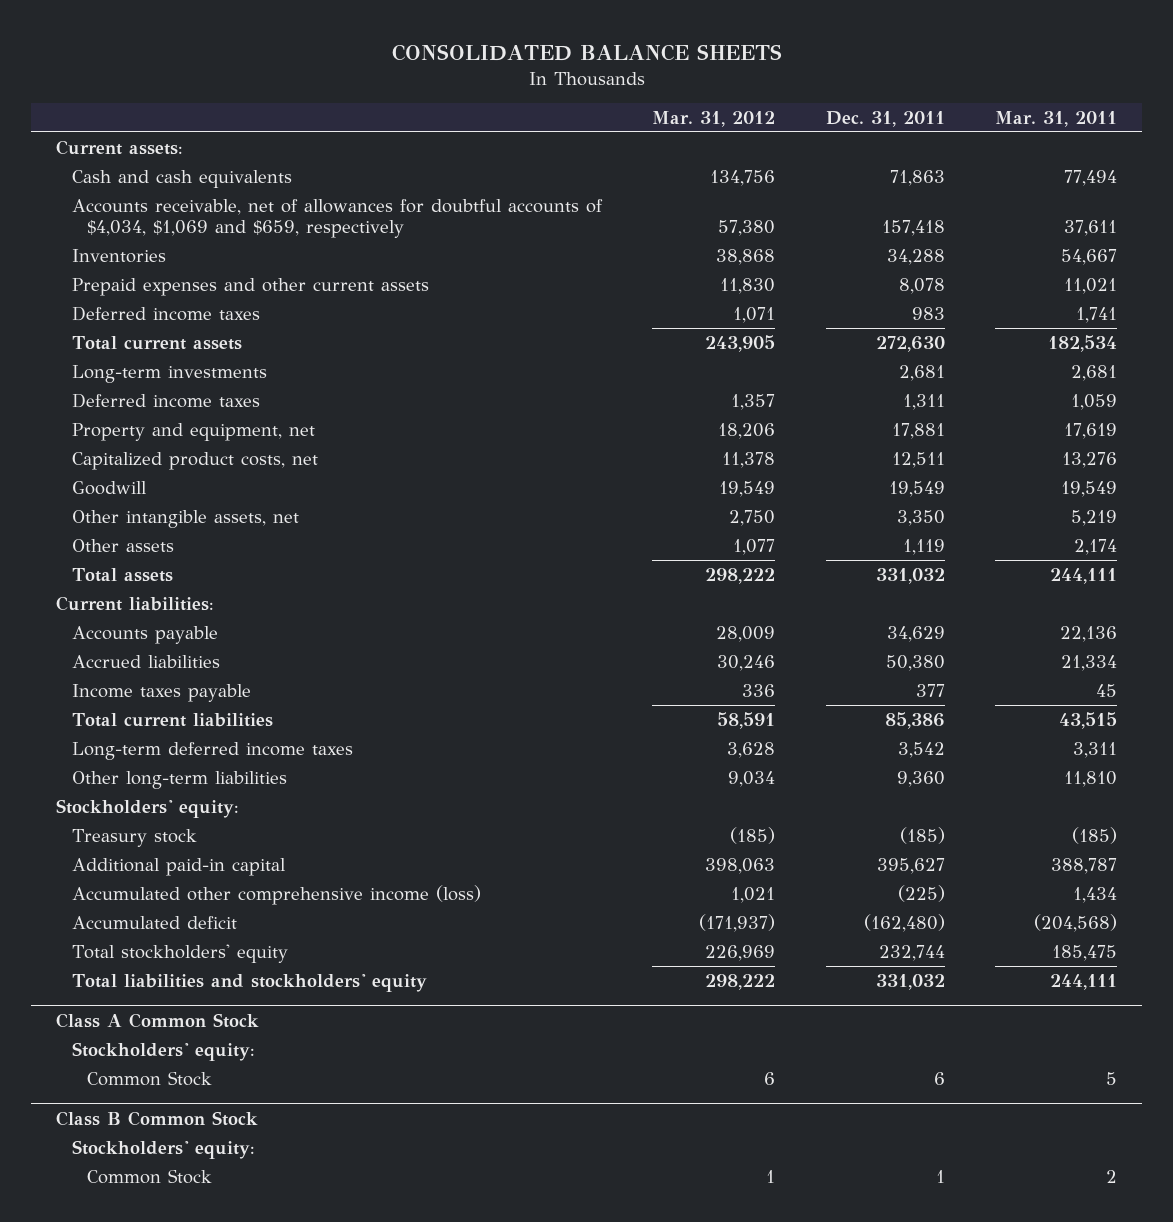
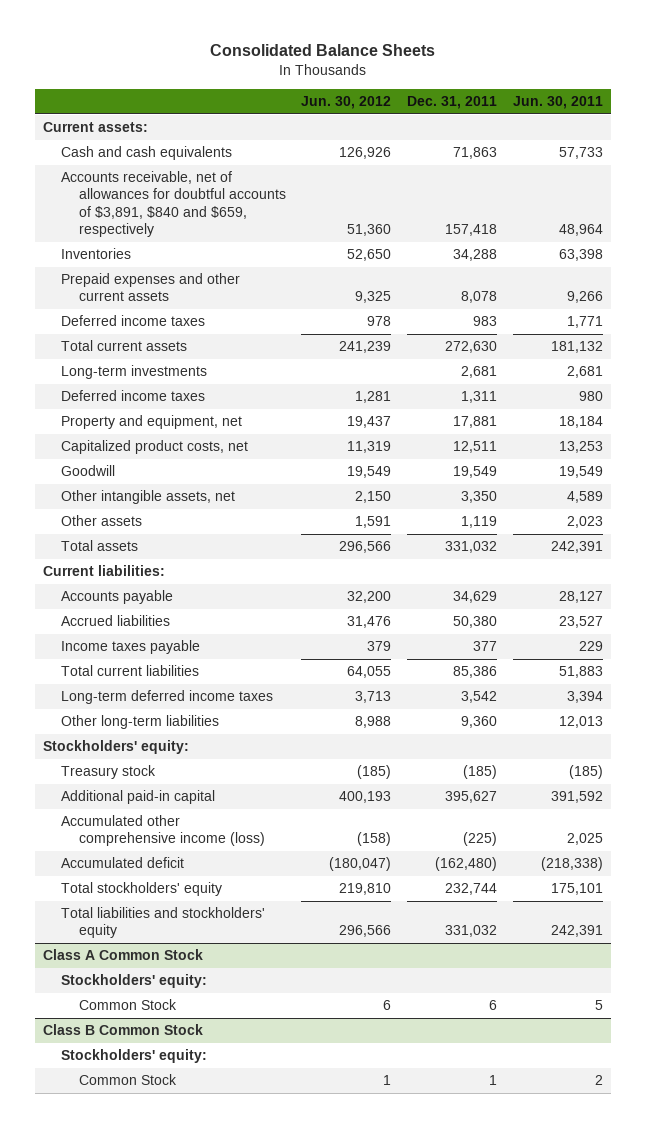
[391,43,782,61] CONSOLIDATED BALANCE SHEETS -> [209,44,435,57] Consolidated Balance Sheets
[652,110,776,127] Mar. 31, 2012 -> none
[994,110,1117,127] Mar. 31, 2011 -> none
none -> [301,96,392,110] Jun. 30, 2012
none -> [512,96,603,110] Jun. 30, 2011
[71,198,603,239] Accounts receivable, net of allowances for doubtful accounts of $4,034, $1,069 and $659, respectively -> [60,171,286,238] Accounts receivable, net of allowances for doubtful accounts of $3,891, $840 and $659, respectively

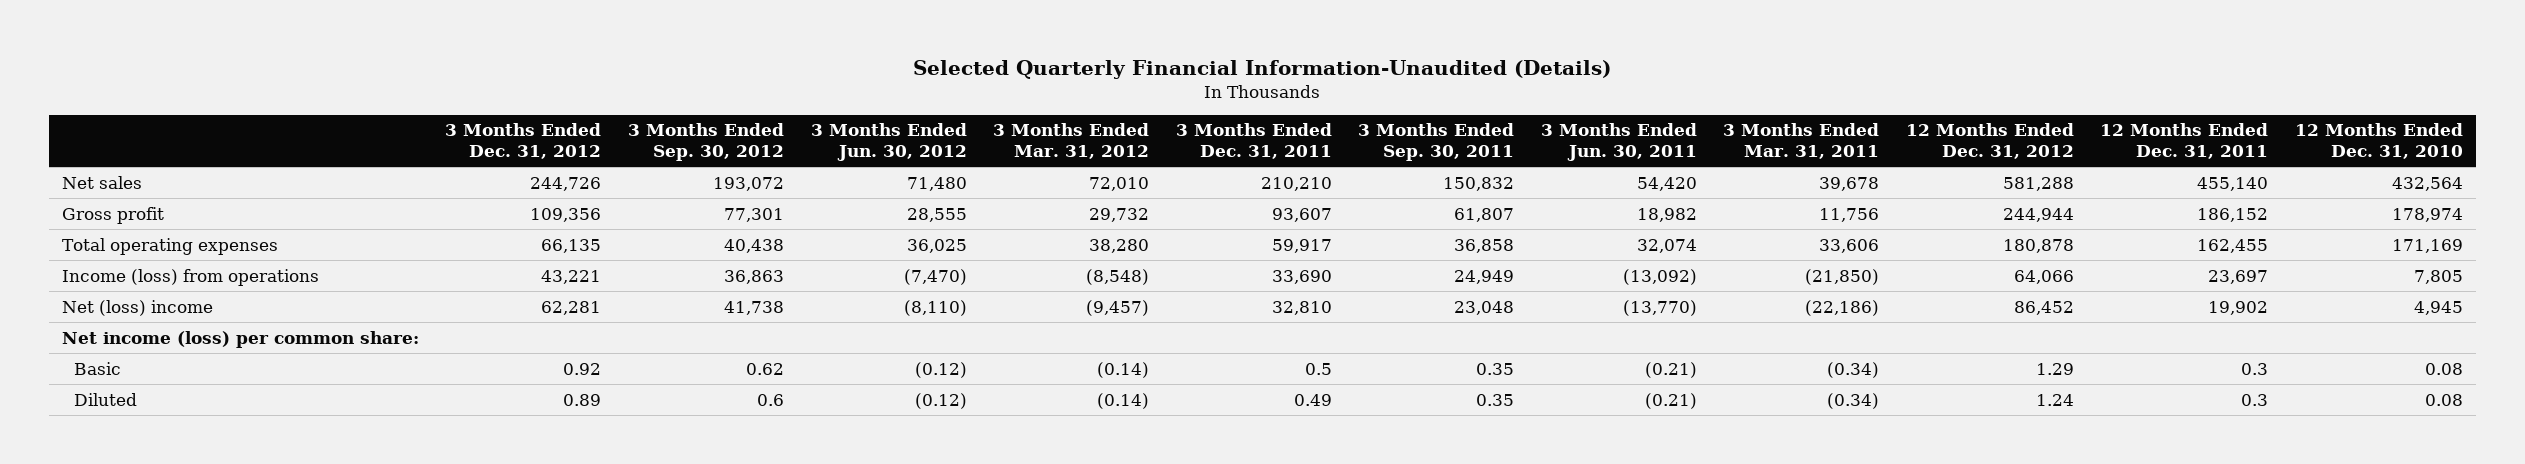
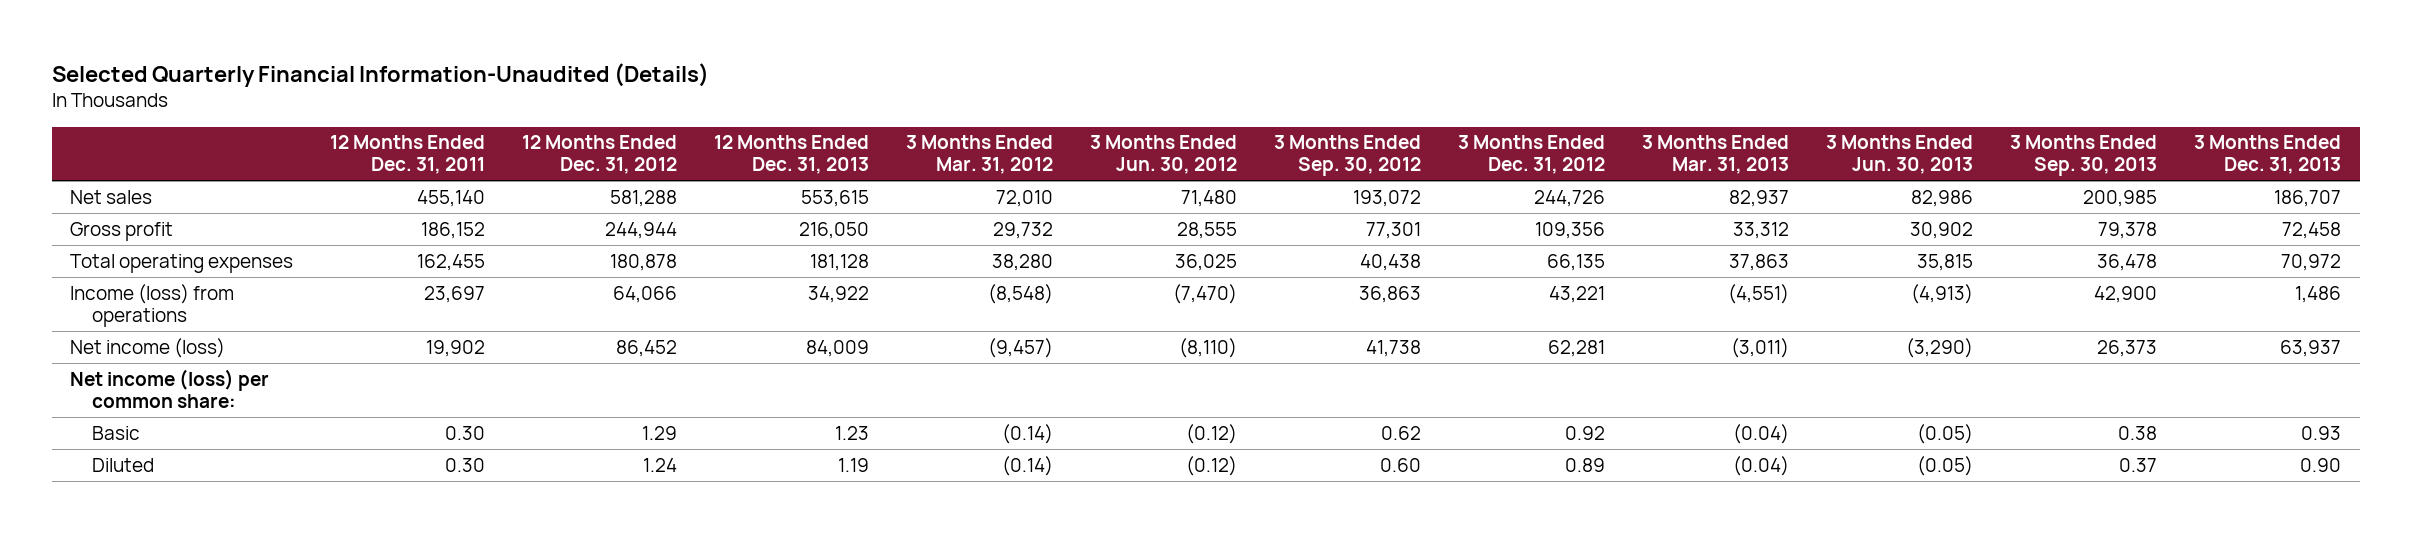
[1175,123,1332,159] 3 Months Ended Dec. 31, 2011 -> none
[1358,123,1515,161] 3 Months Ended Sep. 30, 2011 -> none
[1540,123,1697,161] 3 Months Ended Jun. 30, 2011 -> none
[1723,123,1880,159] 3 Months Ended Mar. 31, 2011 -> none
[2295,123,2464,159] 12 Months Ended Dec. 31, 2010 -> none
none -> [714,135,870,175] 12 Months Ended Dec. 31, 2013
none -> [1642,135,1790,175] 3 Months Ended Mar. 31, 2013
none -> [1826,135,1974,175] 3 Months Ended Jun. 30, 2013
none -> [2010,135,2158,177] 3 Months Ended Sep. 30, 2013
none -> [2194,135,2342,175] 3 Months Ended Dec. 31, 2013
[61,299,213,316] Net (loss) income -> [70,337,226,358] Net income (loss)
[2241,362,2269,375] 0.3 -> [445,425,486,440] 0.30
[756,393,784,406] 0.6 -> [1380,457,1422,472] 0.60
[2241,393,2269,406] 0.3 -> [445,457,486,472] 0.30

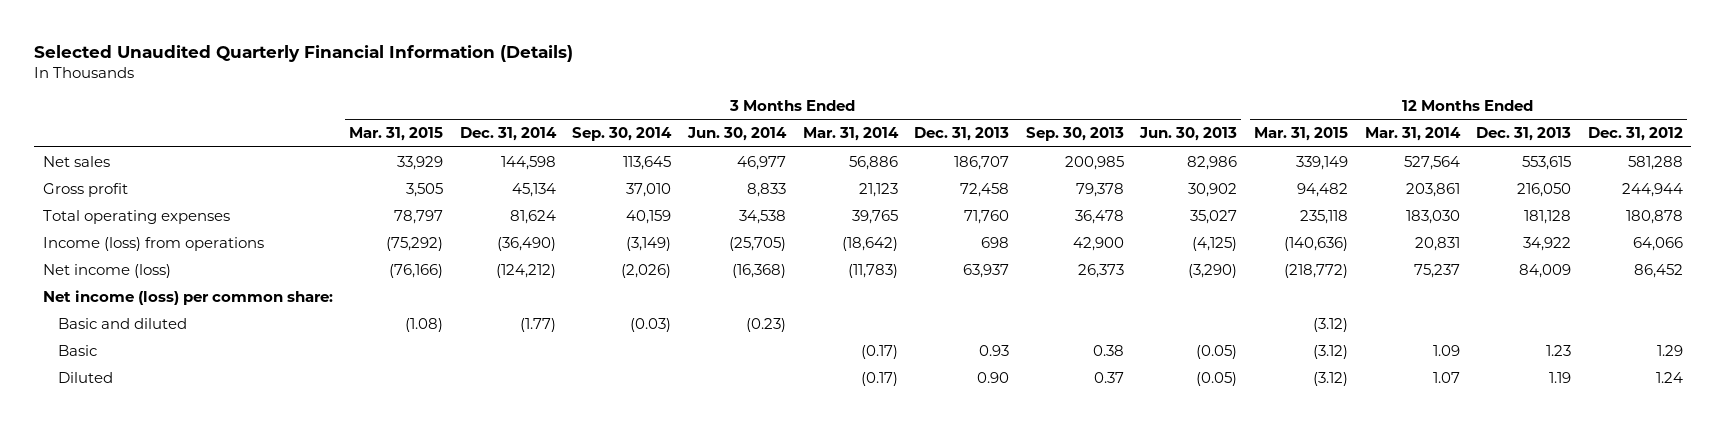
[51,62,709,87] Selected Quarterly Financial Information-Unaudited (Details) -> [34,44,574,62] Selected Unaudited Quarterly Financial Information (Details)
[330,135,486,175] 12 Months Ended Dec. 31, 2011 -> none
[906,135,1054,175] 3 Months Ended Mar. 31, 2012 -> none
[1090,135,1238,175] 3 Months Ended Jun. 30, 2012 -> none
[1274,135,1422,177] 3 Months Ended Sep. 30, 2012 -> none
[1458,135,1606,175] 3 Months Ended Dec. 31, 2012 -> none
[1642,135,1790,175] 3 Months Ended Mar. 31, 2013 -> none
none -> [349,127,444,142] Mar. 31, 2015
none -> [459,127,557,142] Dec. 31, 2014
none -> [572,127,673,142] Sep. 30, 2014
none -> [686,127,787,142] Jun. 30, 2014
none -> [802,127,899,142] Mar. 31, 2014
none -> [1253,127,1348,142] Mar. 31, 2015
none -> [1364,127,1461,142] Mar. 31, 2014
[1917,253,1974,271] 35,815 -> [1190,209,1238,224] 35,027
[2281,253,2342,271] 70,972 -> [964,209,1010,224] 71,760
[1911,283,1974,304] (4,913) -> [1192,236,1238,251] (4,125)
[2295,285,2342,303] 1,486 -> [981,236,1010,248] 698
none -> [57,317,187,329] Basic and diluted

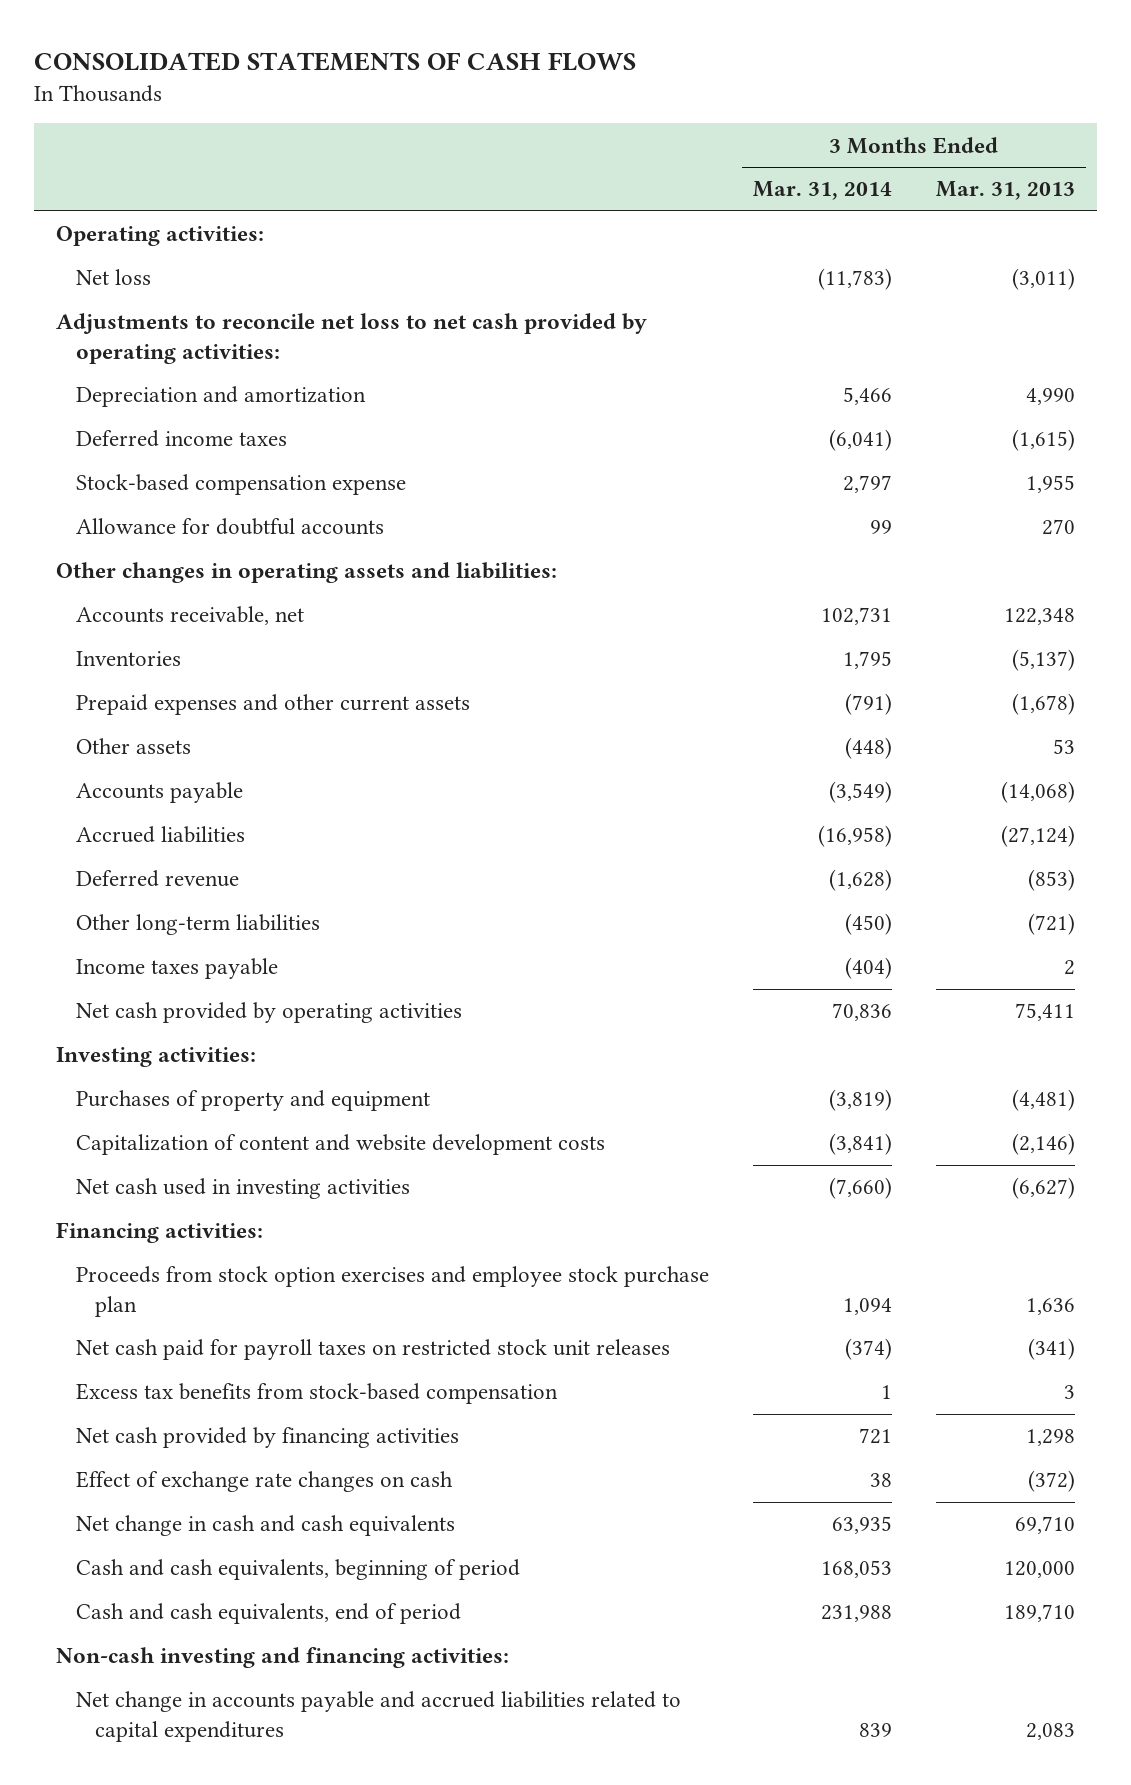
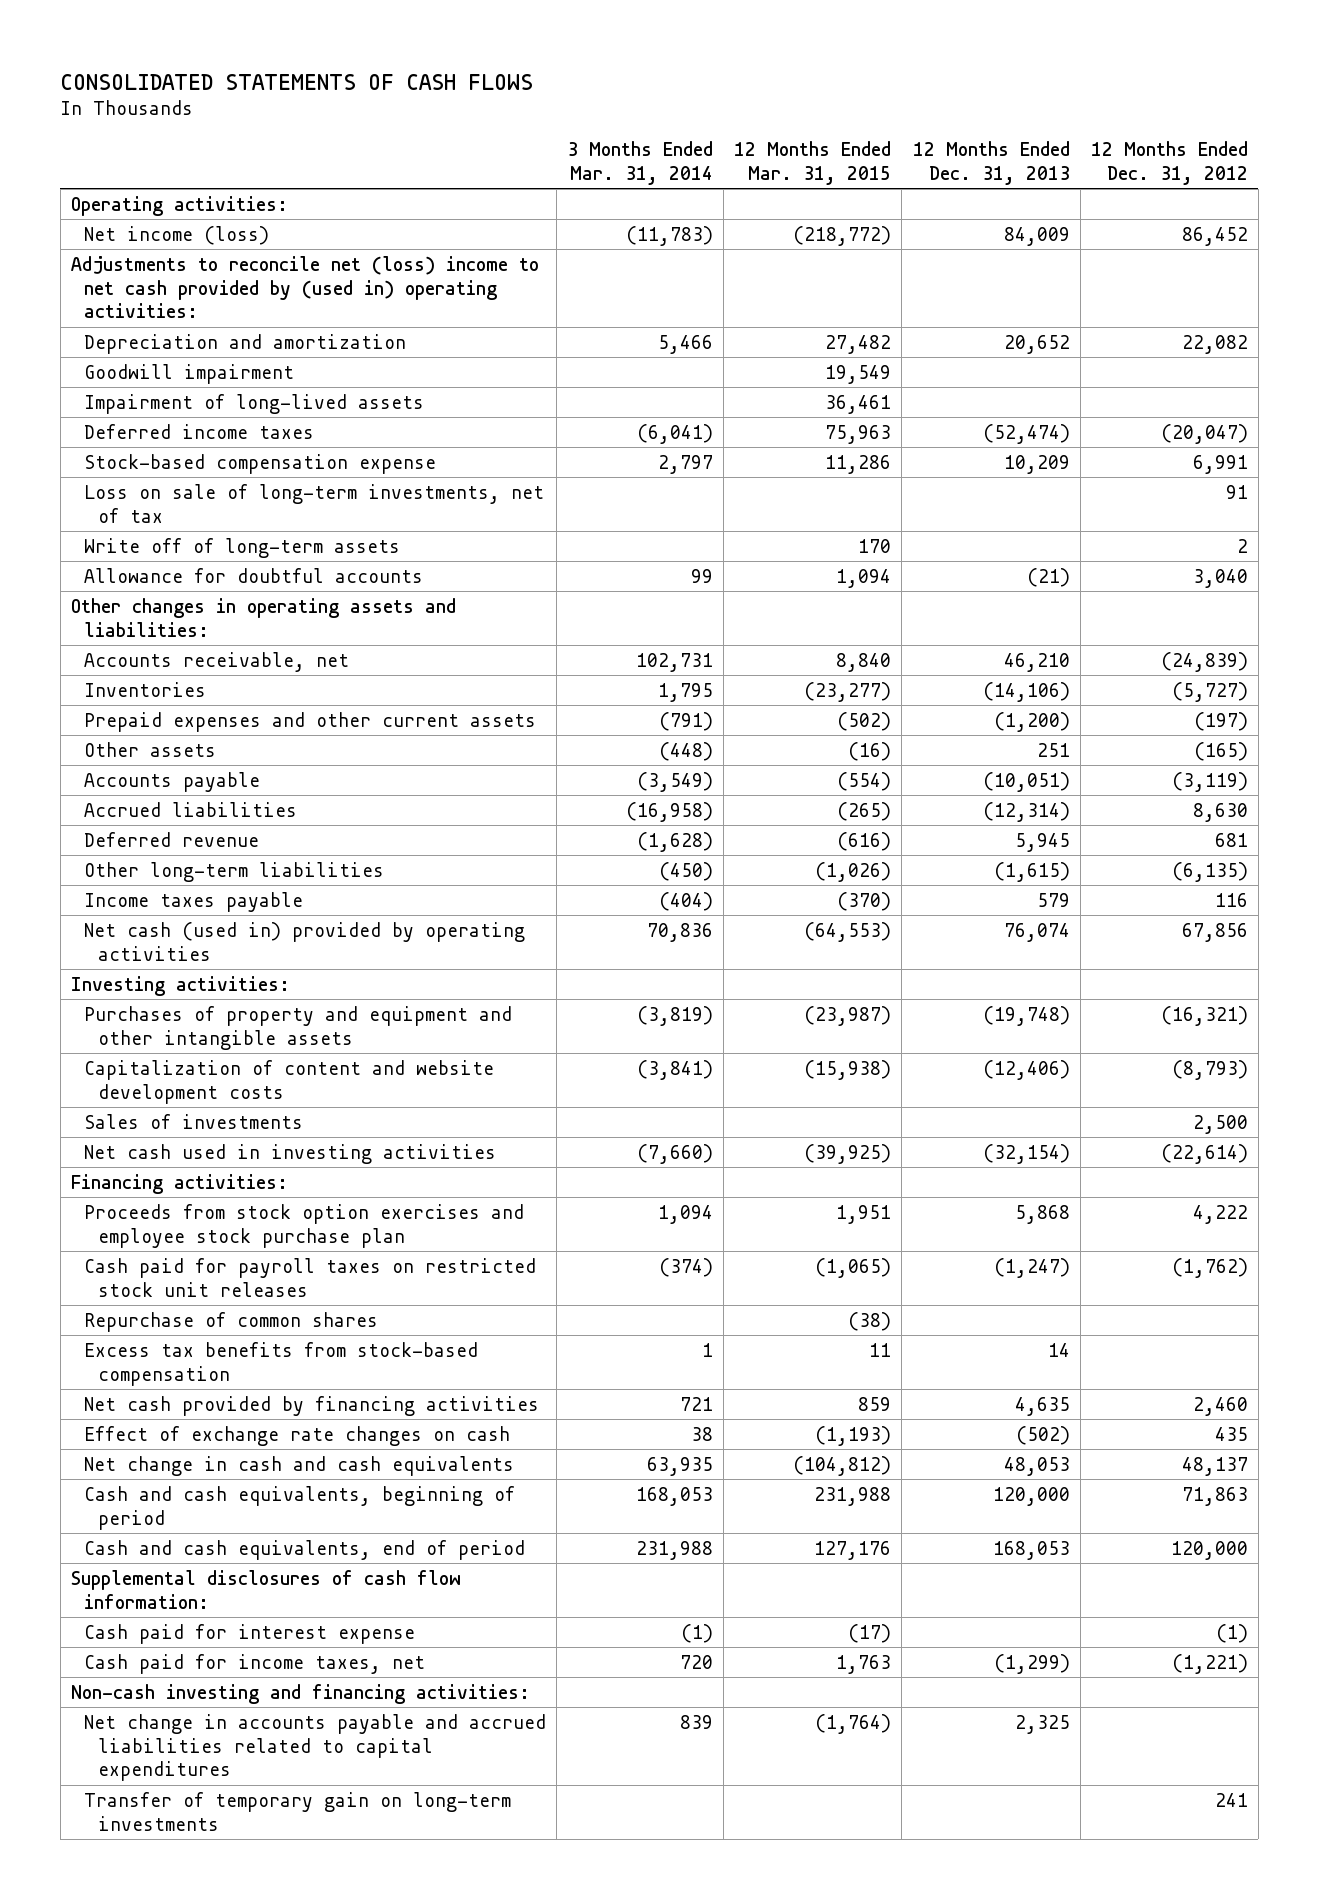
[935,181,1075,201] Mar. 31, 2013 -> none
none -> [734,141,892,185] 12 Months Ended Mar. 31, 2015
none -> [912,141,1070,185] 12 Months Ended Dec. 31, 2013
none -> [1090,141,1248,185] 12 Months Ended Dec. 31, 2012
[75,269,151,286] Net loss -> [84,225,270,245] Net income (loss)
[55,313,647,364] Adjustments to reconcile net loss to net cash provided by operating activities: -> [70,255,539,319] Adjustments to reconcile net (loss) income to net cash provided by (used in) operating activities:
none -> [84,363,295,384] Goodwill impairment
none -> [84,393,425,414] Impairment of long-lived assets
none -> [84,483,545,523] Loss on sale of long-term investments, net of tax
none -> [84,537,401,558] Write off of long-term assets
[75,1002,462,1024] Net cash provided by operating activities -> [84,921,526,961] Net cash (used in) provided by operating activities
[75,1090,430,1112] Purchases of property and equipment -> [84,1005,513,1050] Purchases of property and equipment and other intangible assets
none -> [84,1113,304,1129] Sales of investments
[75,1339,670,1361] Net cash paid for payroll taxes on restricted stock unit releases -> [84,1257,537,1297] Cash paid for payroll taxes on restricted stock unit releases
none -> [84,1311,379,1332] Repurchase of common shares
none -> [70,1569,461,1609] Supplemental disclosures of cash flow information:
none -> [84,1623,416,1644] Cash paid for interest expense
none -> [84,1653,426,1674] Cash paid for income taxes, net
none -> [84,1791,512,1831] Transfer of temporary gain on long-term investments

